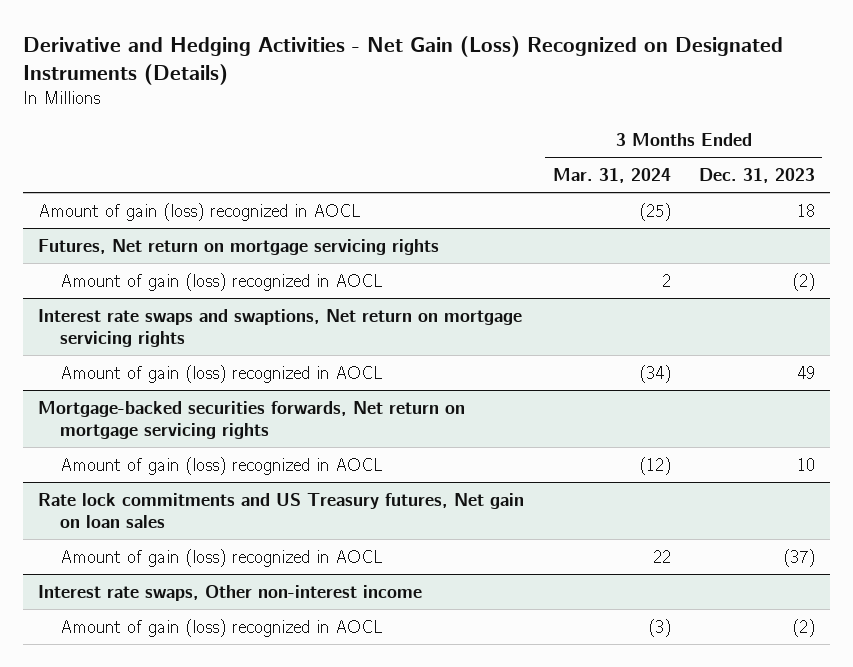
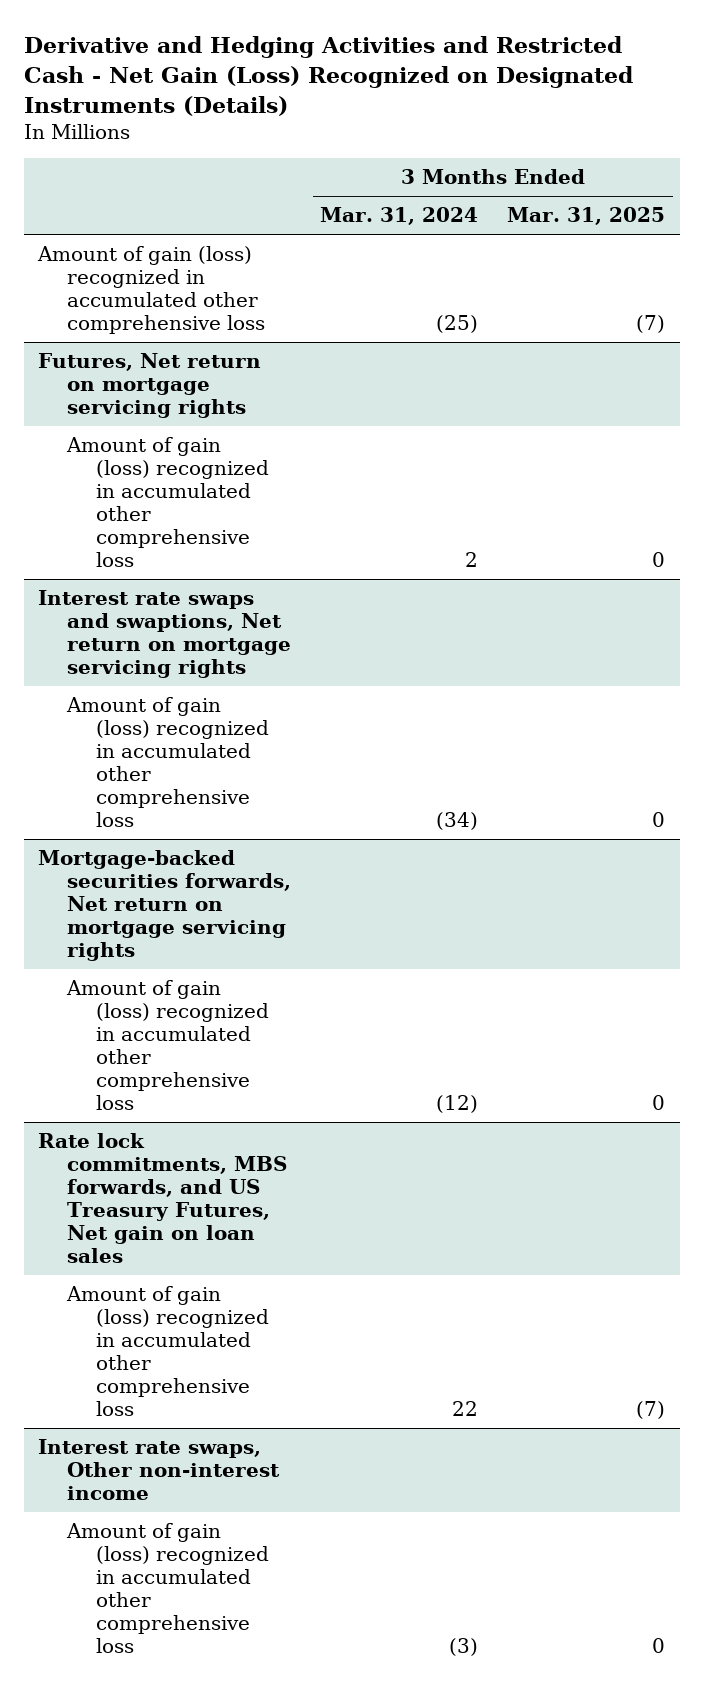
[23,35,784,85] Derivative and Hedging Activities - Net Gain (Loss) Recognized on Designated Instruments (Details) -> [23,36,633,117] Derivative and Hedging Activities and Restricted Cash - Net Gain (Loss) Recognized on Designated Instruments (Details)
[699,168,816,184] Dec. 31, 2023 -> none
none -> [507,207,666,226] Mar. 31, 2025
[37,202,361,221] Amount of gain (loss) recognized in AOCL -> [37,246,265,334] Amount of gain (loss) recognized in accumulated other comprehensive loss
[59,272,383,291] Amount of gain (loss) recognized in AOCL -> [65,437,269,567] Amount of gain (loss) recognized in accumulated other comprehensive loss
[59,364,383,383] Amount of gain (loss) recognized in AOCL -> [65,697,269,827] Amount of gain (loss) recognized in accumulated other comprehensive loss
[59,456,383,475] Amount of gain (loss) recognized in AOCL -> [65,980,269,1110] Amount of gain (loss) recognized in accumulated other comprehensive loss
[37,492,524,528] Rate lock commitments and US Treasury futures, Net gain on loan sales -> [38,1133,287,1263] Rate lock commitments, MBS forwards, and US Treasury Futures, Net gain on loan sales
[59,548,383,567] Amount of gain (loss) recognized in AOCL -> [65,1286,269,1416] Amount of gain (loss) recognized in accumulated other comprehensive loss
[59,618,383,637] Amount of gain (loss) recognized in AOCL -> [65,1523,269,1653] Amount of gain (loss) recognized in accumulated other comprehensive loss

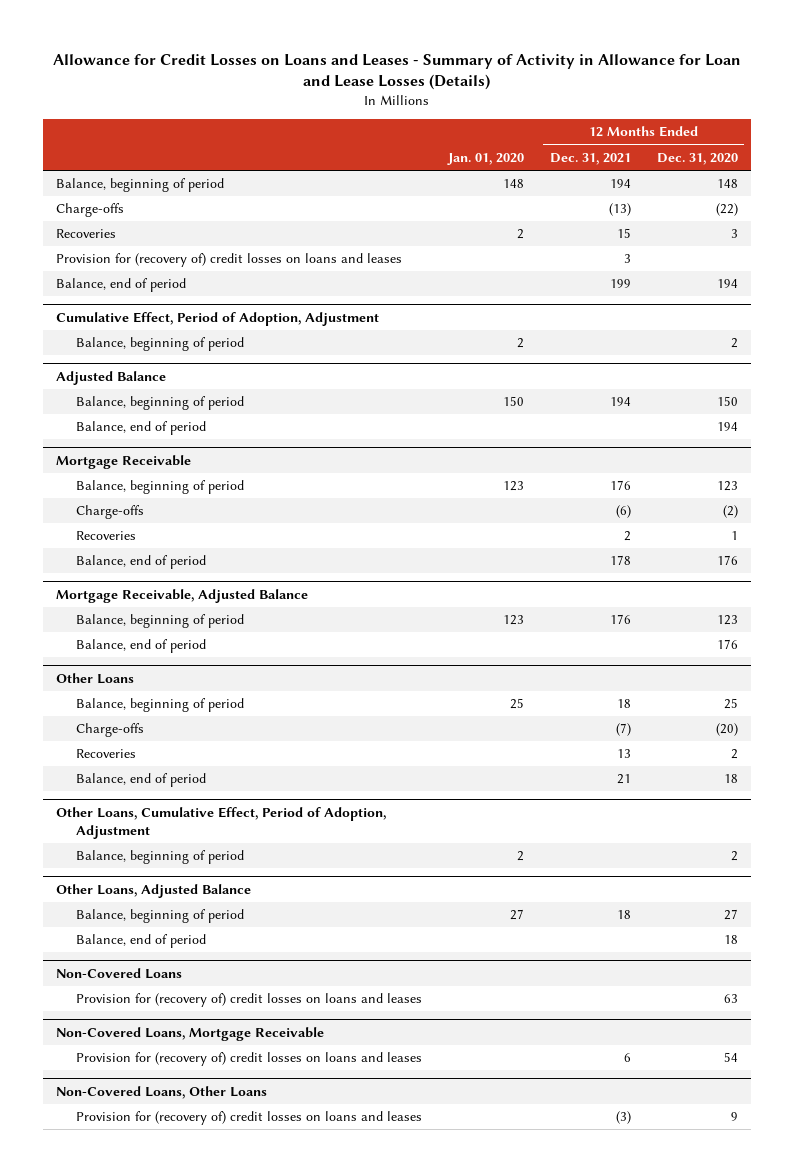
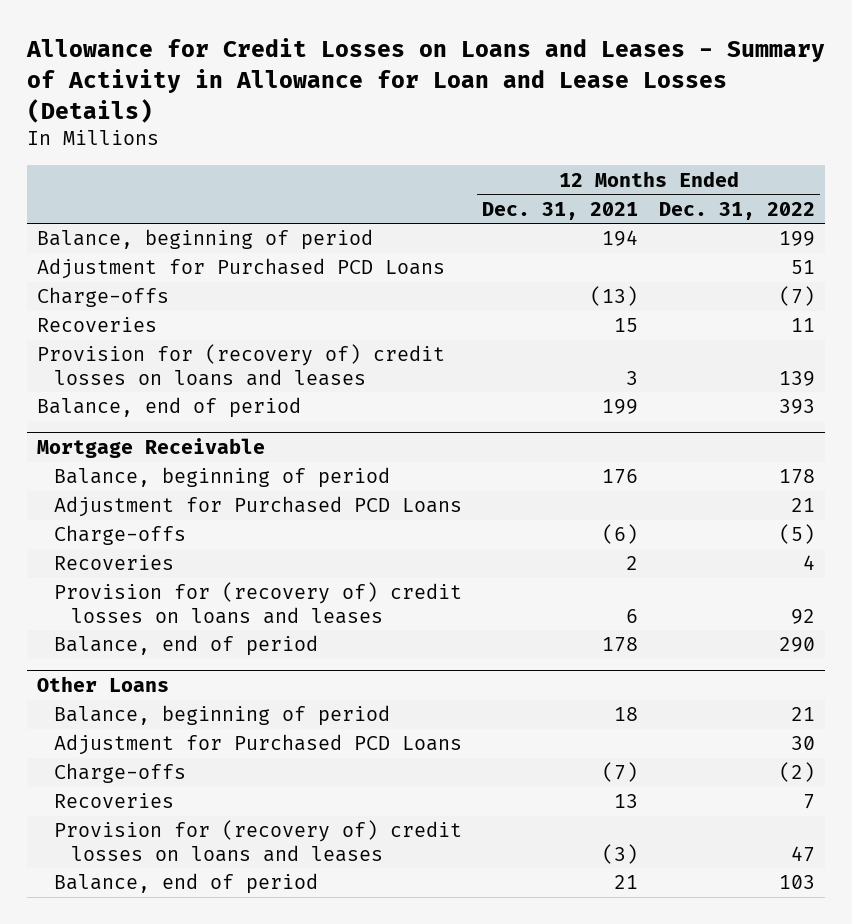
[446,152,524,165] Jan. 01, 2020 -> none
[656,152,738,165] Dec. 31, 2020 -> none
none -> [658,201,815,220] Dec. 31, 2022
none -> [37,258,446,280] Adjustment for Purchased PCD Loans
[55,312,379,327] Cumulative Effect, Period of Adoption, Adjustment -> none
[75,337,244,352] Balance, beginning of period -> none
[55,371,166,386] Adjusted Balance -> none
[75,396,244,411] Balance, beginning of period -> none
[75,421,206,436] Balance, end of period -> none
none -> [54,496,463,518] Adjustment for Purchased PCD Loans
none -> [54,582,463,624] Provision for (recovery of) credit losses on loans and leases
[55,589,308,604] Mortgage Receivable, Adjusted Balance -> none
[75,614,244,629] Balance, beginning of period -> none
[75,639,206,654] Balance, end of period -> none
none -> [54,734,463,756] Adjustment for Purchased PCD Loans
[55,807,386,839] Other Loans, Cumulative Effect, Period of Adoption, Adjustment -> none
[75,850,244,865] Balance, beginning of period -> none
[55,884,251,899] Other Loans, Adjusted Balance -> none
[75,909,244,924] Balance, beginning of period -> none
[75,934,206,949] Balance, end of period -> none
[55,968,182,980] Non-Covered Loans -> none
[75,993,422,1008] Provision for (recovery of) credit losses on loans and leases -> none
[55,1027,324,1042] Non-Covered Loans, Mortgage Receivable -> none
[75,1052,422,1067] Provision for (recovery of) credit losses on loans and leases -> none
[55,1086,267,1100] Non-Covered Loans, Other Loans -> none
[75,773,206,788] Balance, end of period -> [54,873,319,895] Balance, end of period

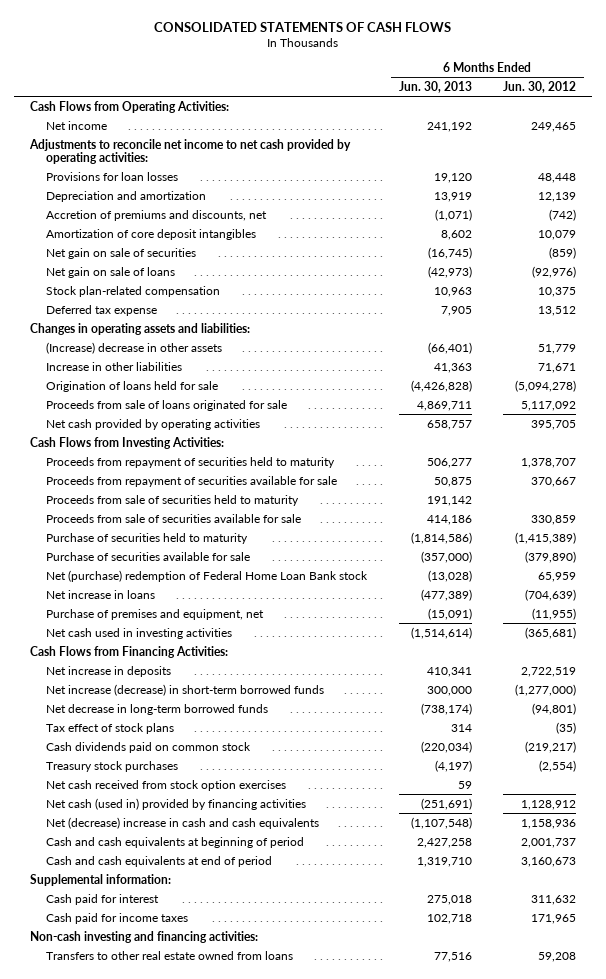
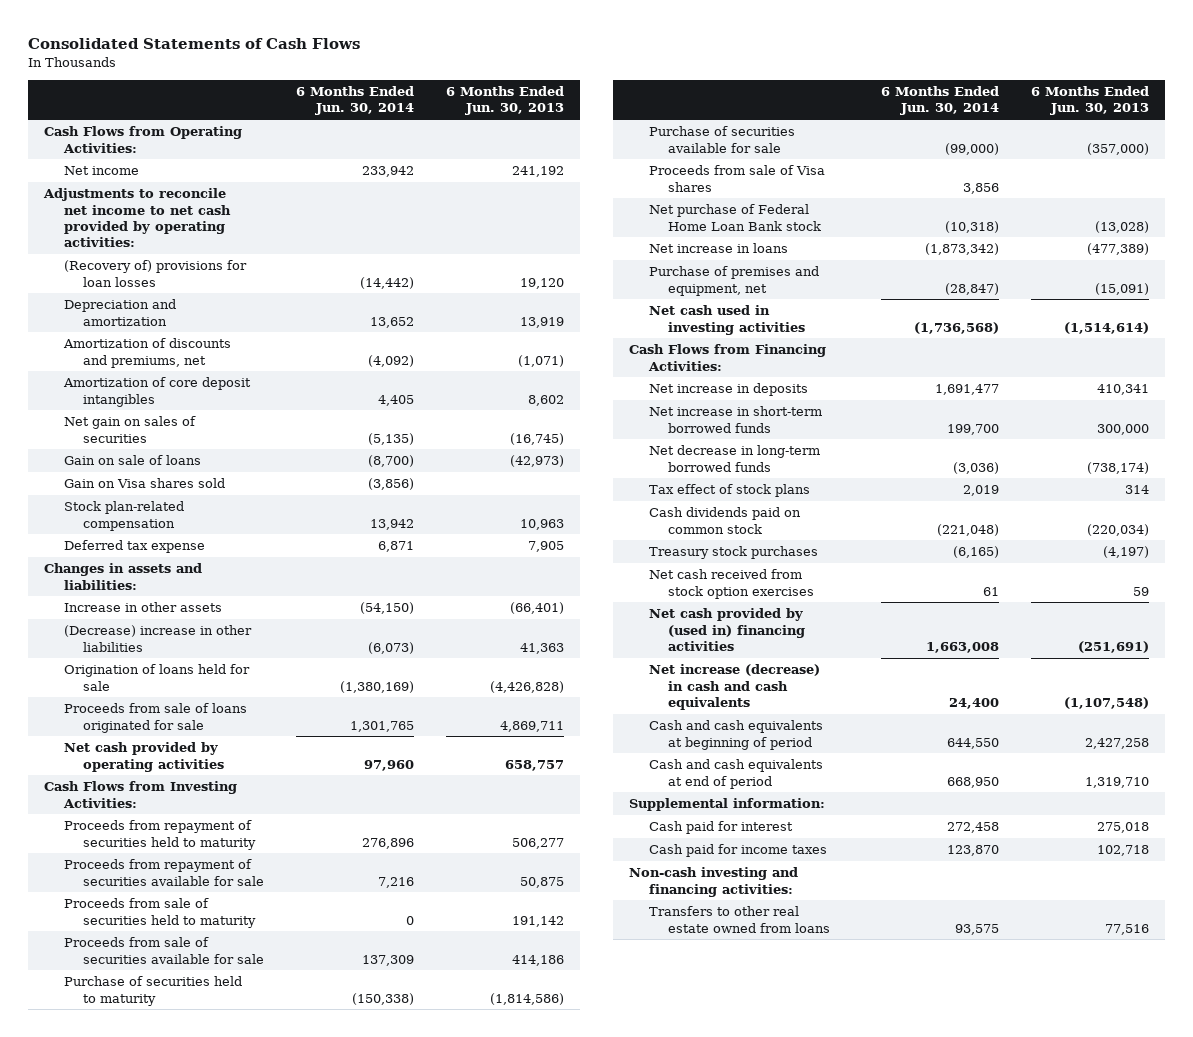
[154,21,452,32] CONSOLIDATED STATEMENTS OF CASH FLOWS -> [28,37,361,49] Consolidated Statements of Cash Flows
[503,81,577,94] Jun. 30, 2012 -> none
none -> [295,86,414,116] 6 Months Ended Jun. 30, 2014
[46,171,179,181] Provisions for loan losses -> [63,260,247,287] (Recovery of) provisions for loan losses
[46,209,268,221] Accretion of premiums and discounts, net -> [62,338,231,368] Amortization of discounts and premiums, net
[46,247,197,259] Net gain on sale of securities -> [63,416,196,443] Net gain on sales of securities
[46,266,176,278] Net gain on sale of loans -> [63,455,201,466] Gain on sale of loans
none -> [63,478,225,489] Gain on Visa shares sold
[29,322,250,335] Changes in operating assets and liabilities: -> [44,563,203,590] Changes in assets and liabilities:
[46,341,223,354] (Increase) decrease in other assets -> [63,602,222,613] Increase in other assets
[46,361,183,371] Increase in other liabilities -> [63,625,252,652] (Decrease) increase in other liabilities
none -> [648,165,825,192] Proceeds from sale of Visa shares
[46,569,369,582] Net (purchase) redemption of Federal Home Loan Bank stock -> [648,204,821,231] Net purchase of Federal Home Loan Bank stock
[46,683,325,696] Net increase (decrease) in short-term borrowed funds -> [648,406,822,433] Net increase in short-term borrowed funds
[46,797,307,810] Net cash (used in) provided by financing activities -> [648,608,805,652] Net cash provided by (used in) financing activities
[46,816,320,829] Net (decrease) increase in cash and cash equivalents -> [648,664,820,711] Net increase (decrease) in cash and cash equivalents

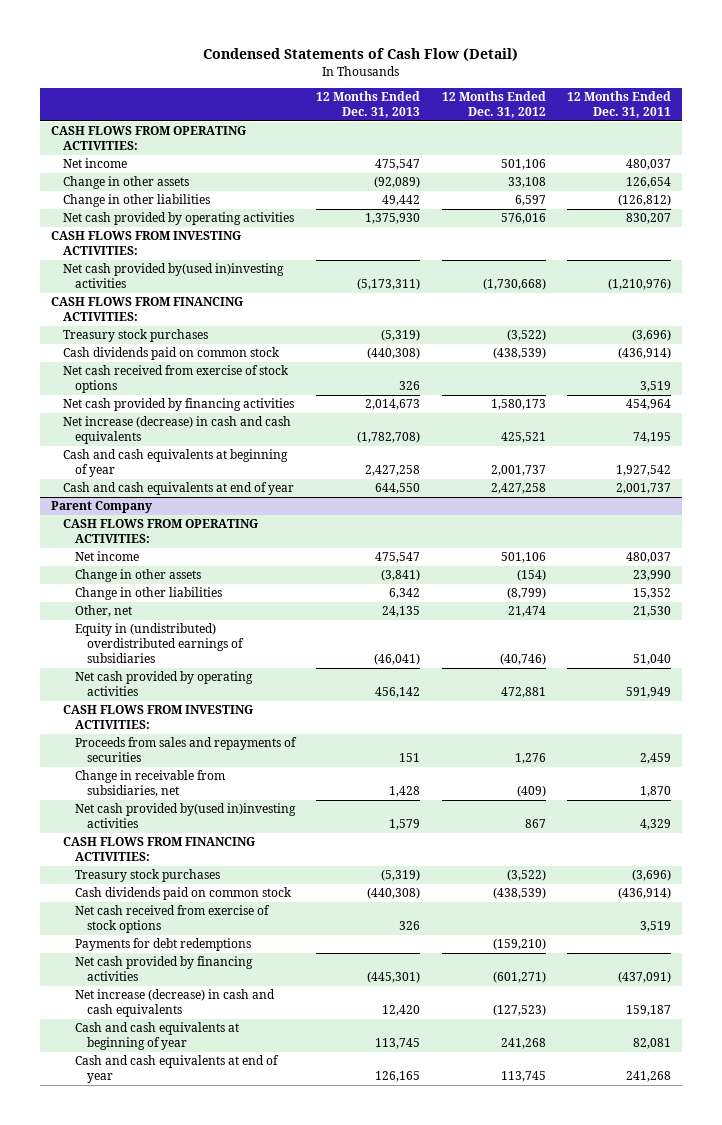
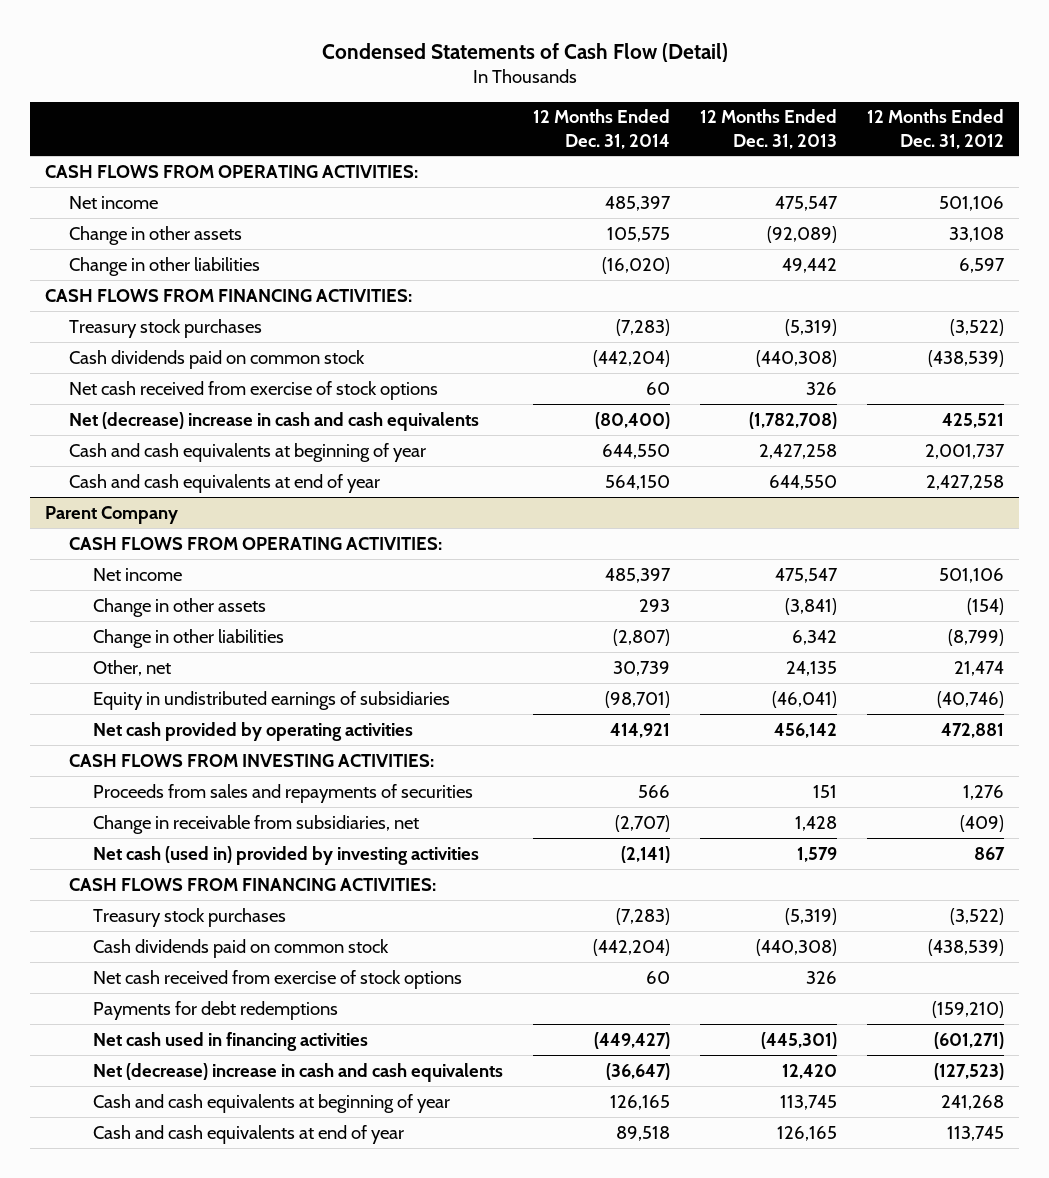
[567,91,672,119] 12 Months Ended Dec. 31, 2011 -> none
none -> [532,109,670,149] 12 Months Ended Dec. 31, 2014
[63,212,295,226] Net cash provided by operating activities -> none
[51,231,242,256] CASH FLOWS FROM INVESTING ACTIVITIES: -> none
[63,263,285,289] Net cash provided by(used in)investing activities -> none
[63,398,295,412] Net cash provided by financing activities -> none
[63,416,292,445] Net increase (decrease) in cash and cash equivalents -> [68,411,479,431] Net (decrease) increase in cash and cash equivalents
[75,623,245,663] Equity in (undistributed) overdistributed earnings of subsidiaries -> [92,690,450,710] Equity in undistributed earnings of subsidiaries
[75,803,297,829] Net cash provided by(used in)investing activities -> [92,845,479,865] Net cash (used in) provided by investing activities
[75,956,254,982] Net cash provided by financing activities -> [92,1031,368,1051] Net cash used in financing activities
[75,989,276,1018] Net increase (decrease) in cash and cash equivalents -> [92,1062,503,1082] Net (decrease) increase in cash and cash equivalents

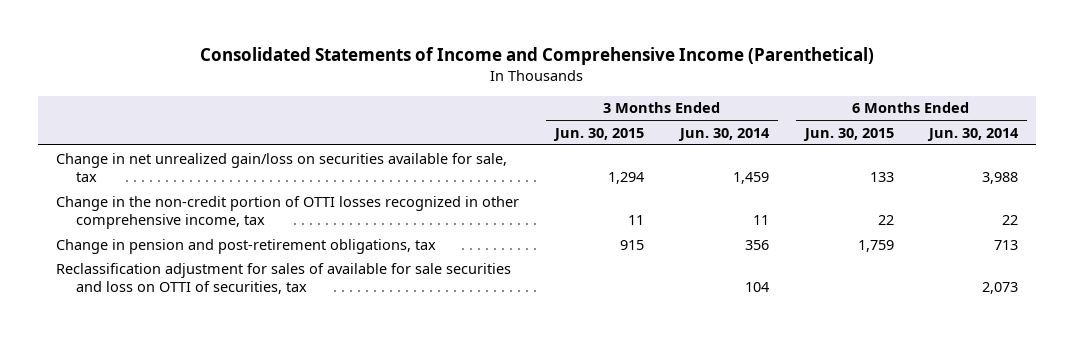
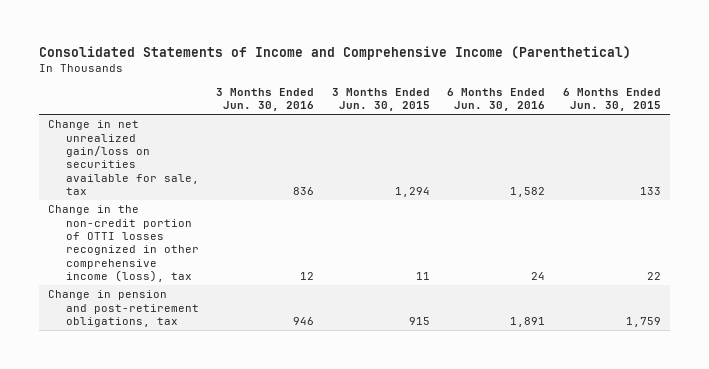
[677,127,770,141] Jun. 30, 2014 -> none
[927,127,1020,141] Jun. 30, 2014 -> none
none -> [216,87,315,112] 3 Months Ended Jun. 30, 2016
none -> [447,87,546,112] 6 Months Ended Jun. 30, 2016
[56,195,520,230] Change in the non-credit portion of OTTI losses recognized in other comprehensive income, tax -> [47,205,199,283] Change in the non-credit portion of OTTI losses recognized in other comprehensive income (loss), tax
[56,262,512,295] Reclassification adjustment for sales of available for sale securities and loss on OTTI of securities, tax -> none

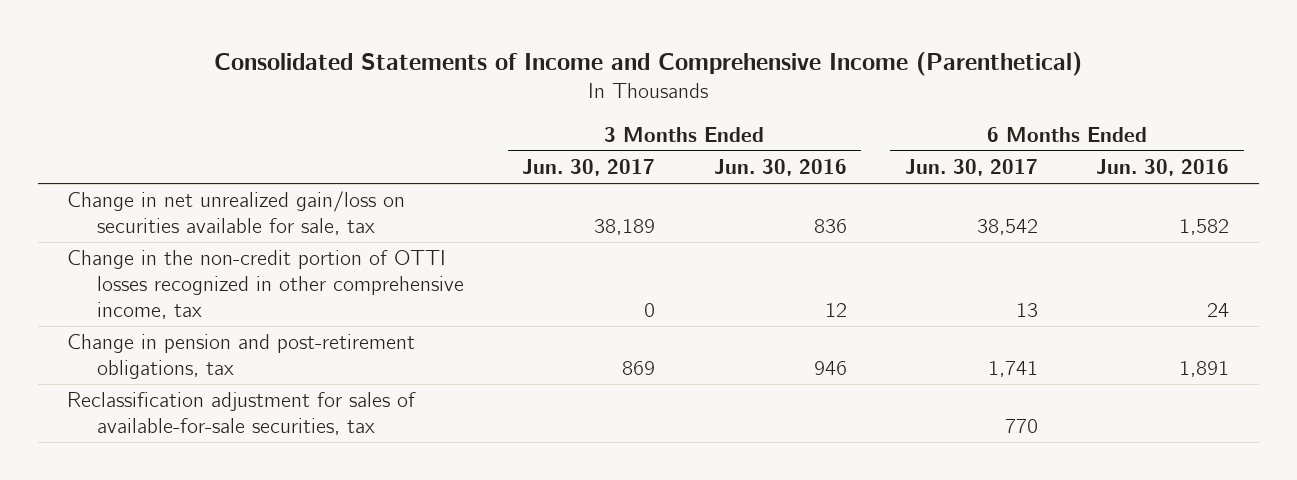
[331,87,430,112] 3 Months Ended Jun. 30, 2015 -> none
[562,87,661,112] 6 Months Ended Jun. 30, 2015 -> none
none -> [522,159,656,177] Jun. 30, 2017
none -> [905,159,1039,177] Jun. 30, 2017
[47,205,199,283] Change in the non-credit portion of OTTI losses recognized in other comprehensive income (loss), tax -> [67,250,464,320] Change in the non-credit portion of OTTI losses recognized in other comprehensive income, tax
none -> [67,392,417,436] Reclassification adjustment for sales of available-for-sale securities, tax

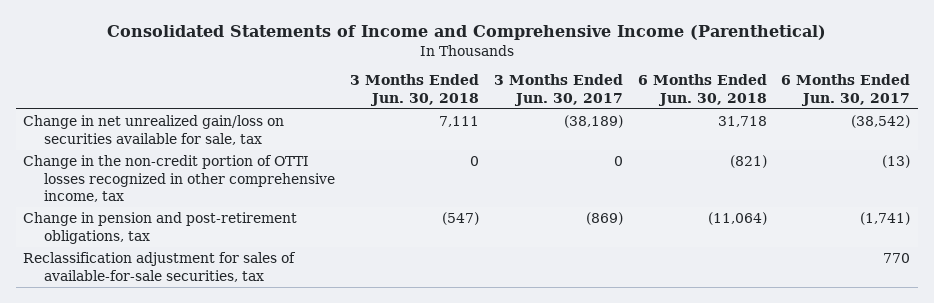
[713,159,847,177] Jun. 30, 2016 -> none
[1096,159,1230,177] Jun. 30, 2016 -> none
none -> [349,74,479,106] 3 Months Ended Jun. 30, 2018
none -> [637,74,767,106] 6 Months Ended Jun. 30, 2018
[594,219,656,236] 38,189 -> [563,115,623,129] (38,189)
[977,219,1039,236] 38,542 -> [851,115,911,129] (38,542)
[1016,303,1039,318] 13 -> [882,155,911,169] (13)
[622,361,656,376] 869 -> [585,212,623,226] (869)
[988,361,1039,378] 1,741 -> [860,212,911,226] (1,741)

